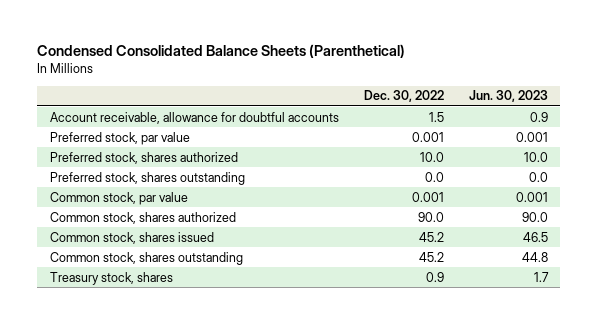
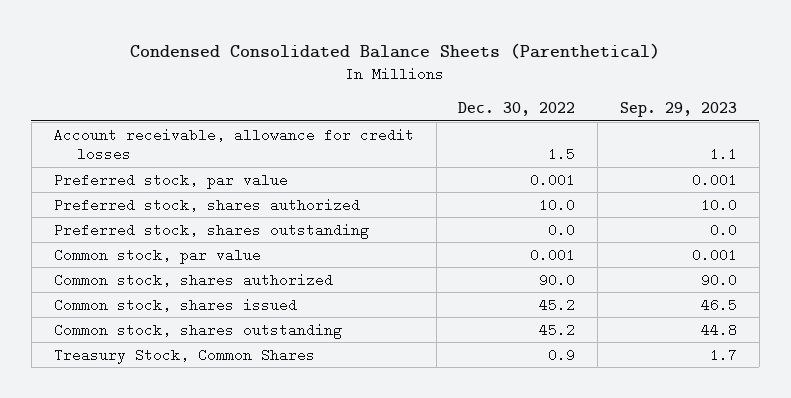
[468,90,548,103] Jun. 30, 2023 -> none
none -> [620,102,738,118] Sep. 29, 2023
[49,111,339,124] Account receivable, allowance for doubtful accounts -> [53,127,414,162] Account receivable, allowance for credit losses
[49,271,173,285] Treasury stock, shares -> [53,347,315,364] Treasury Stock, Common Shares

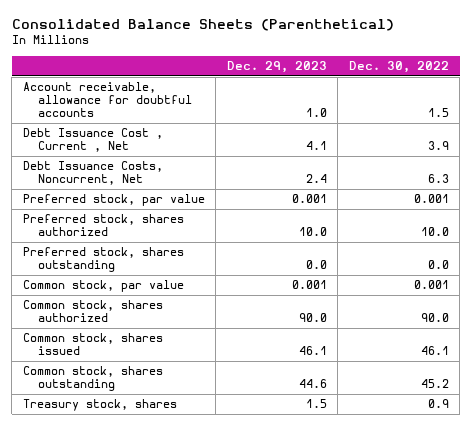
[130,42,661,59] Condensed Consolidated Balance Sheets (Parenthetical) -> [11,19,394,32] Consolidated Balance Sheets (Parenthetical)
[620,102,738,118] Sep. 29, 2023 -> none
none -> [226,60,327,73] Dec. 29, 2023
[53,127,414,162] Account receivable, allowance for credit losses -> [22,82,193,118] Account receivable, allowance for doubtful accounts
none -> [22,128,163,153] Debt Issuance Cost , Current , Net
none -> [22,161,163,186] Debt Issuance Costs, Noncurrent, Net
[539,297,576,312] 45.2 -> [420,346,449,356] 46.1
[53,347,315,364] Treasury Stock, Common Shares -> [22,399,177,412] Treasury stock, shares

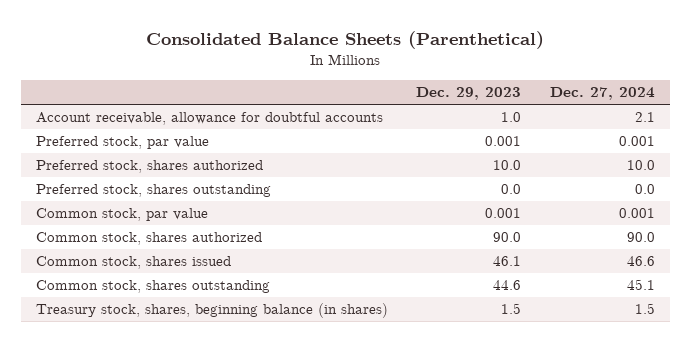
[348,60,449,73] Dec. 30, 2022 -> none
none -> [550,87,656,101] Dec. 27, 2024
[22,128,163,153] Debt Issuance Cost , Current , Net -> none
[22,161,163,186] Debt Issuance Costs, Noncurrent, Net -> none
[22,399,177,412] Treasury stock, shares -> [35,303,388,319] Treasury stock, shares, beginning balance (in shares)

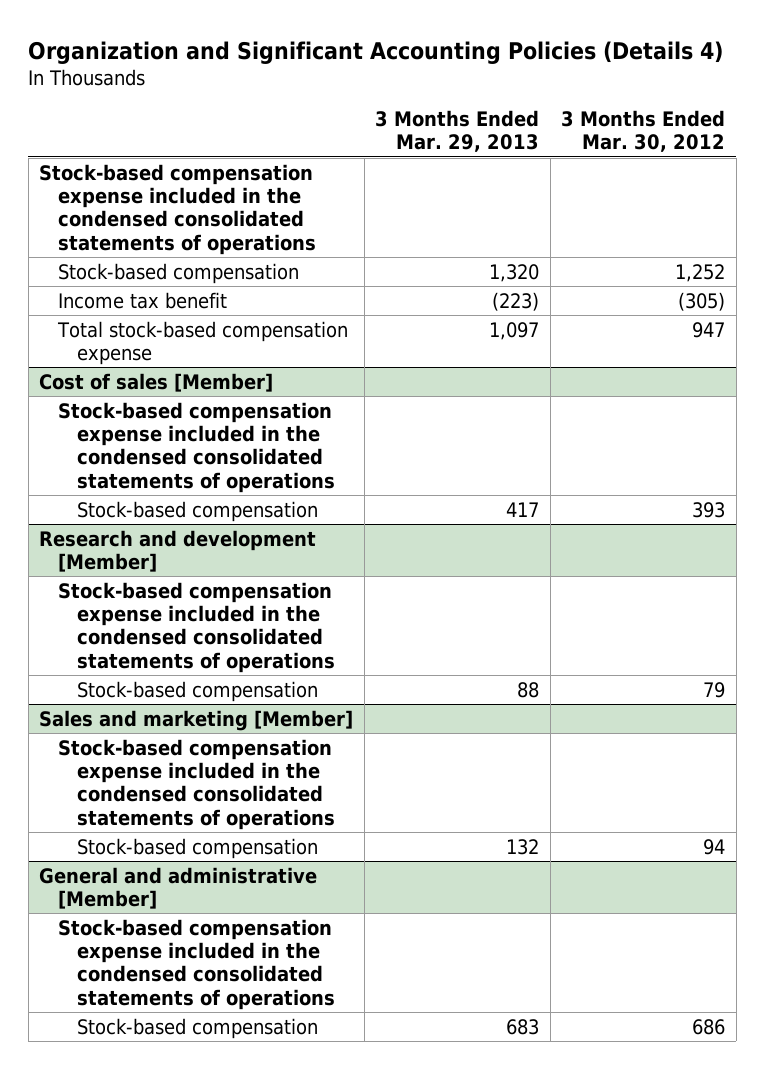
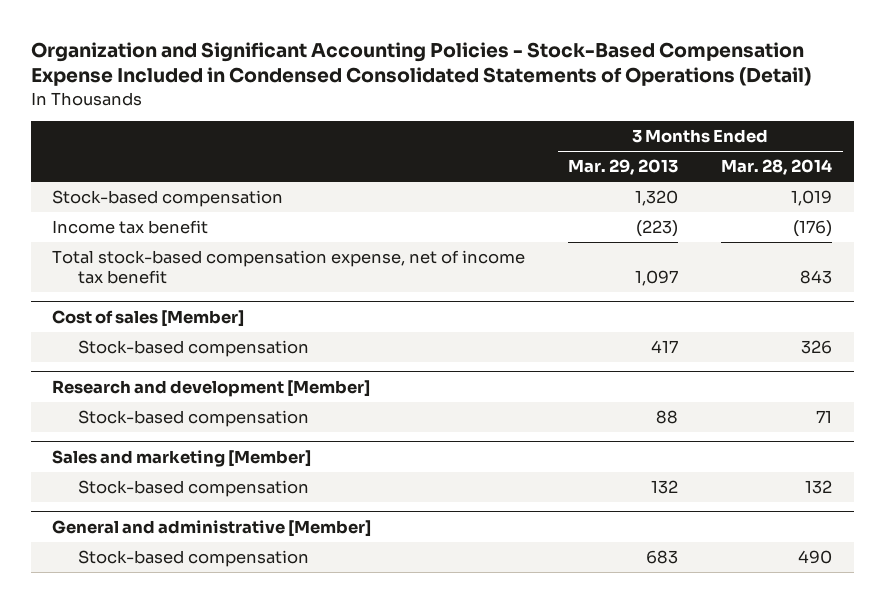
[28,40,724,64] Organization and Significant Accounting Policies (Details 4) -> [30,41,811,87] Organization and Significant Accounting Policies - Stock-Based Compensation Expense Included in Condensed Consolidated Statements of Operations (Detail)
[561,109,726,153] 3 Months Ended Mar. 30, 2012 -> none
none -> [721,159,833,176] Mar. 28, 2014
[39,163,317,255] Stock-based compensation expense included in the condensed consolidated statements of operations -> none
[57,320,349,365] Total stock-based compensation expense -> [52,250,526,284] Total stock-based compensation expense, net of income tax benefit
[58,401,336,493] Stock-based compensation expense included in the condensed consolidated statements of operations -> none
[58,581,336,673] Stock-based compensation expense included in the condensed consolidated statements of operations -> none
[58,738,336,830] Stock-based compensation expense included in the condensed consolidated statements of operations -> none
[58,918,336,1010] Stock-based compensation expense included in the condensed consolidated statements of operations -> none

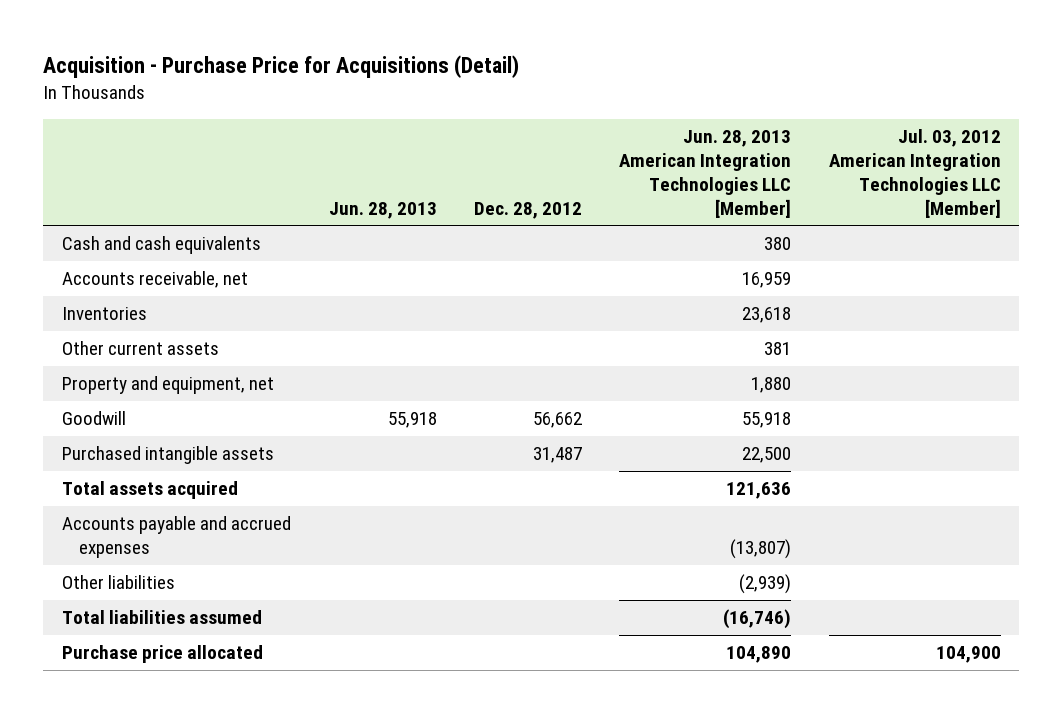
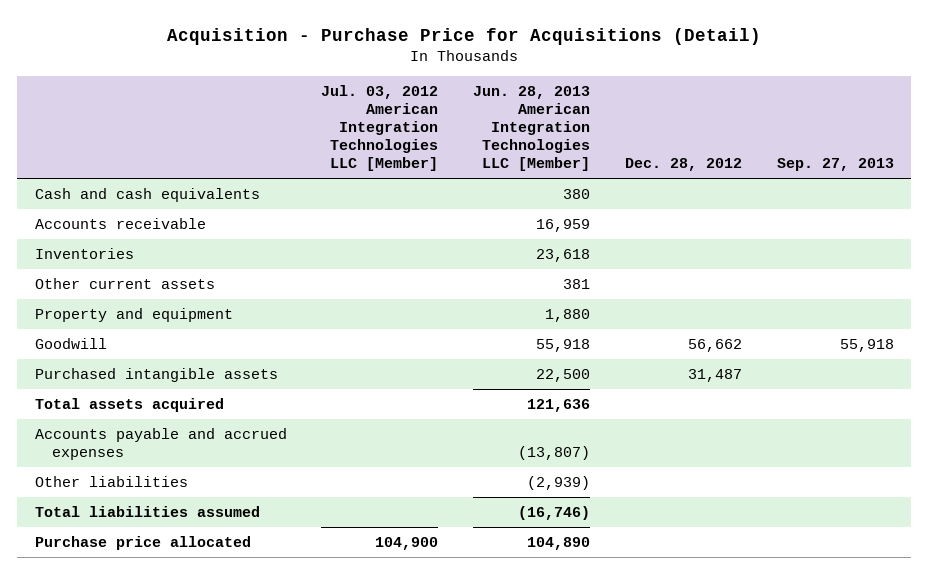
[328,201,437,219] Jun. 28, 2013 -> none
none -> [776,158,894,172] Sep. 27, 2013
[62,271,249,289] Accounts receivable, net -> [34,217,206,229] Accounts receivable
[62,376,275,395] Property and equipment, net -> [34,307,233,322] Property and equipment

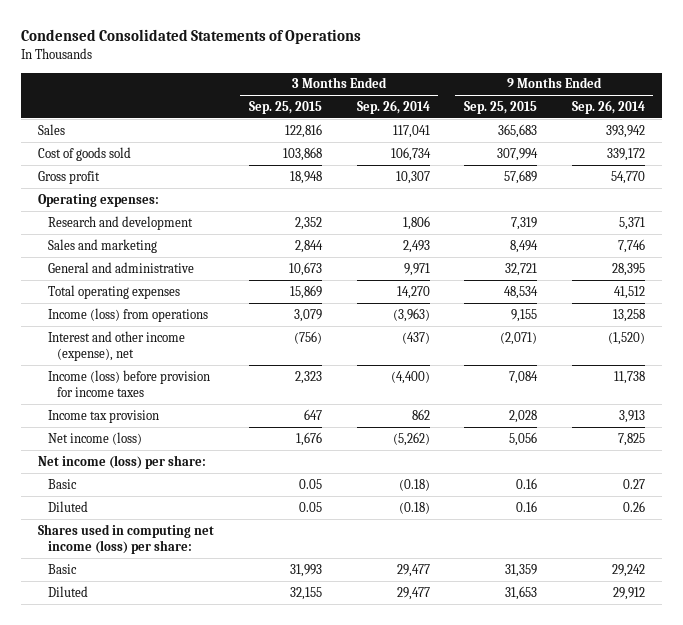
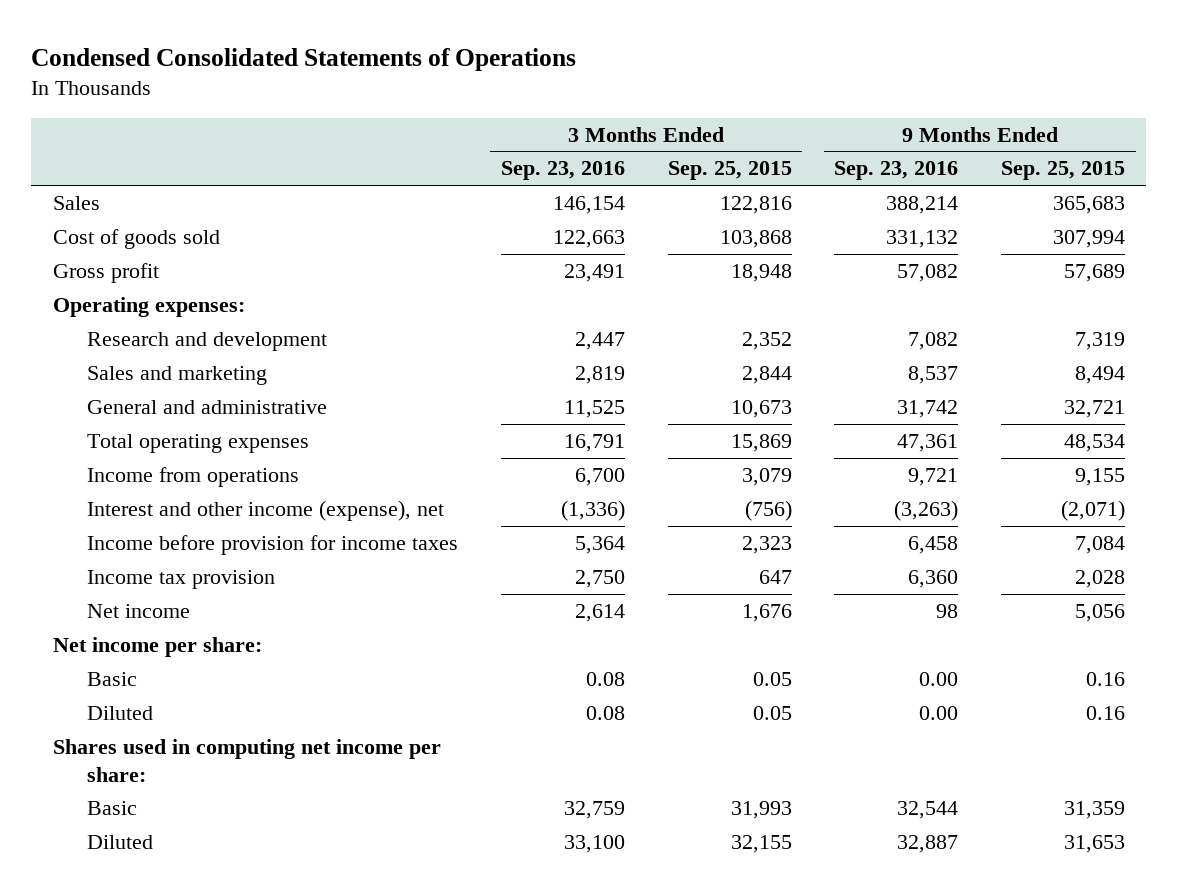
[356,100,430,115] Sep. 26, 2014 -> none
[571,100,645,115] Sep. 26, 2014 -> none
none -> [500,161,625,181] Sep. 23, 2016
none -> [834,161,959,181] Sep. 23, 2016
[47,307,208,322] Income (loss) from operations -> [87,467,300,488] Income from operations
[47,369,210,398] Income (loss) before provision for income taxes -> [87,535,459,556] Income before provision for income taxes
[47,431,142,445] Net income (loss) -> [87,604,191,619] Net income
[38,454,207,469] Net income (loss) per share: -> [52,637,262,658] Net income per share:
[38,523,215,555] Shares used in computing net income (loss) per share: -> [52,739,441,782] Shares used in computing net income per share:

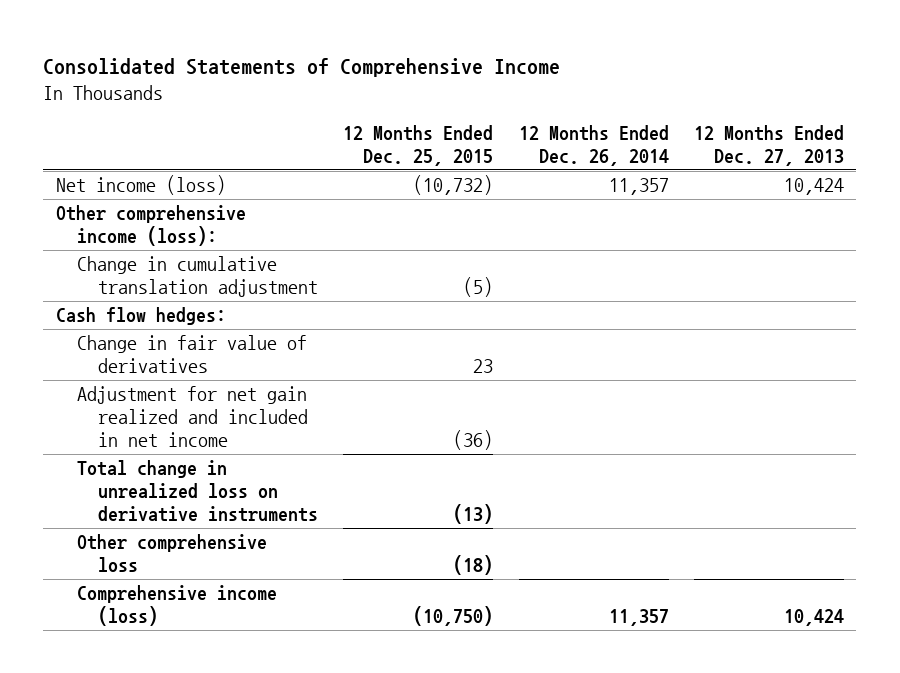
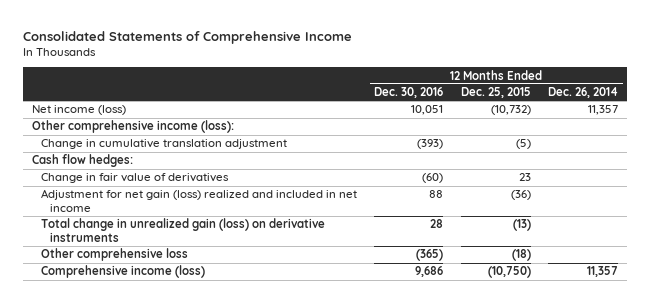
[693,125,844,166] 12 Months Ended Dec. 27, 2013 -> none
none -> [374,87,444,99] Dec. 30, 2016
[77,386,309,447] Adjustment for net gain realized and included in net income -> [41,189,358,212] Adjustment for net gain (loss) realized and included in net income
[77,460,319,522] Total change in unrealized loss on derivative instruments -> [41,218,326,242] Total change in unrealized gain (loss) on derivative instruments

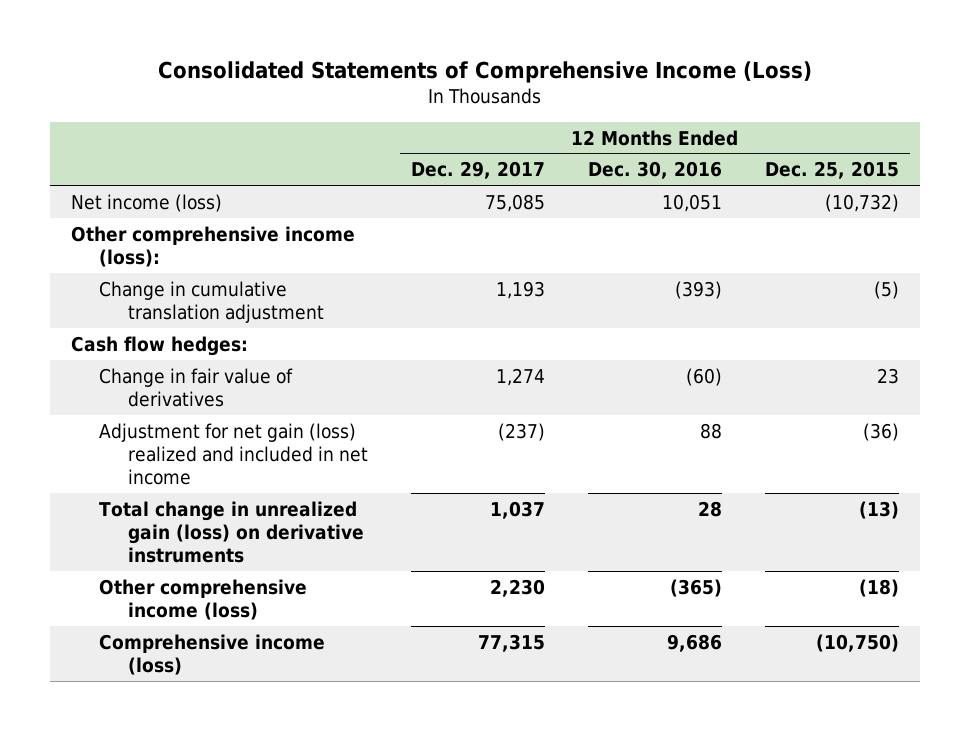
[22,30,352,44] Consolidated Statements of Comprehensive Income -> [157,61,812,84] Consolidated Statements of Comprehensive Income (Loss)
[548,87,619,99] Dec. 26, 2014 -> none
none -> [410,161,545,180] Dec. 29, 2017
[41,248,189,262] Other comprehensive loss -> [99,578,308,620] Other comprehensive income (loss)

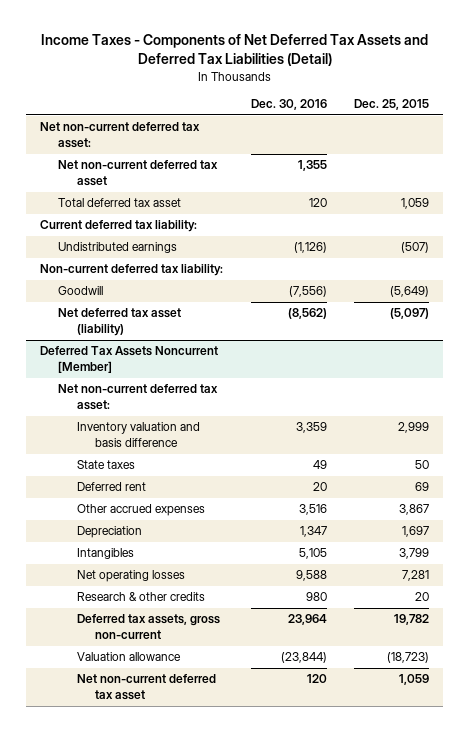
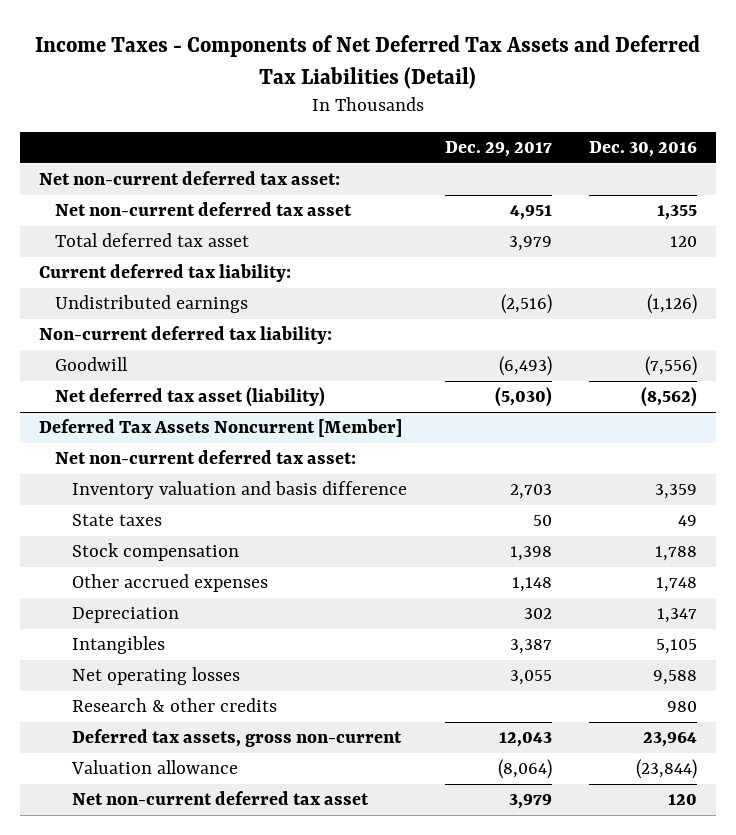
[354,99,430,111] Dec. 25, 2015 -> none
none -> [444,141,552,158] Dec. 29, 2017
[76,482,146,492] Deferred rent -> none
none -> [71,543,239,562] Stock compensation
[298,504,327,516] 3,516 -> [656,577,698,593] 1,748

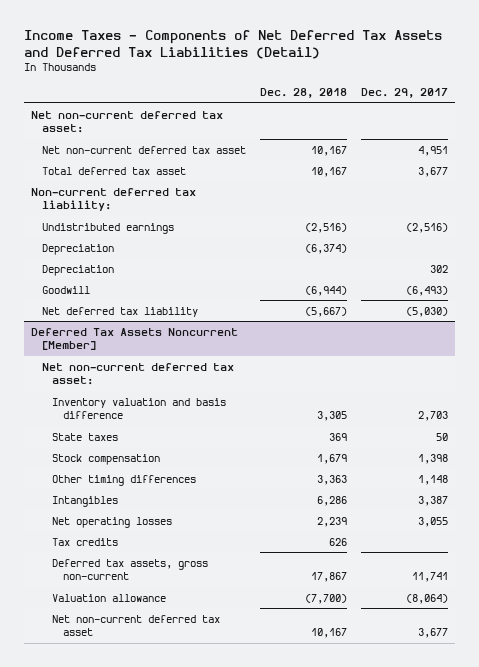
[589,141,698,158] Dec. 30, 2016 -> none
none -> [259,88,347,99] Dec. 28, 2018
[38,264,291,283] Current deferred tax liability: -> none
[508,236,552,252] 3,979 -> [418,166,449,177] 3,677
[55,295,249,314] Undistributed earnings -> [41,222,174,234] Undistributed earnings
none -> [41,243,114,255] Depreciation
none -> [41,264,114,276] Depreciation
[55,387,326,408] Net deferred tax asset (liability) -> [41,306,198,317] Net deferred tax liability
[71,607,179,624] Depreciation -> none
[71,574,268,593] Other accrued expenses -> [52,474,197,486] Other timing differences
[71,698,277,713] Research & other credits -> none
none -> [52,537,119,546] Tax credits
[498,732,552,748] 12,043 -> [412,572,449,583] 11,741
[508,794,552,810] 3,979 -> [418,628,449,639] 3,677

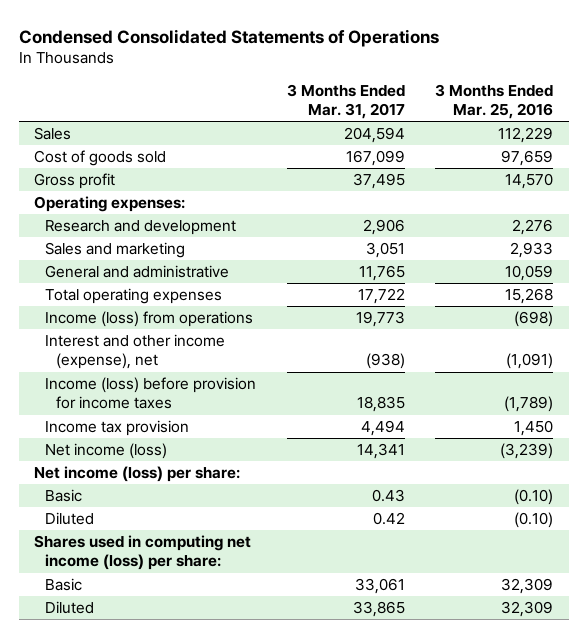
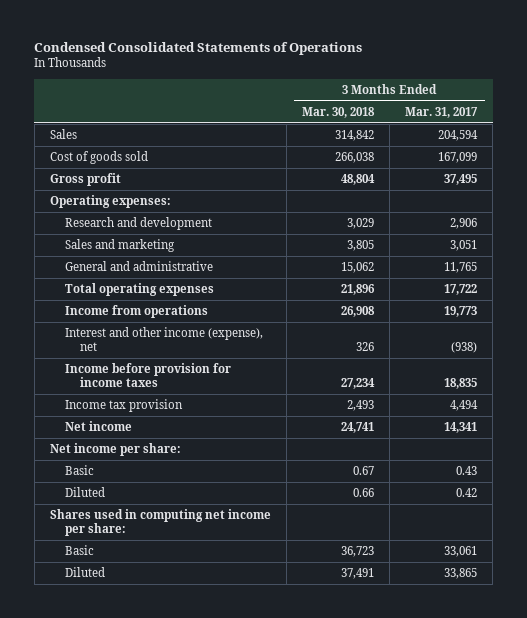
[435,83,554,120] 3 Months Ended Mar. 25, 2016 -> none
none -> [301,106,375,118] Mar. 30, 2018
[44,311,253,328] Income (loss) from operations -> [65,305,209,319] Income from operations
[44,377,256,410] Income (loss) before provision for income taxes -> [65,363,232,388] Income before provision for income taxes
[44,443,167,460] Net income (loss) -> [65,421,133,432] Net income
[33,466,240,483] Net income (loss) per share: -> [49,443,181,457] Net income per share:
[33,535,251,571] Shares used in computing net income (loss) per share: -> [49,509,271,537] Shares used in computing net income per share:

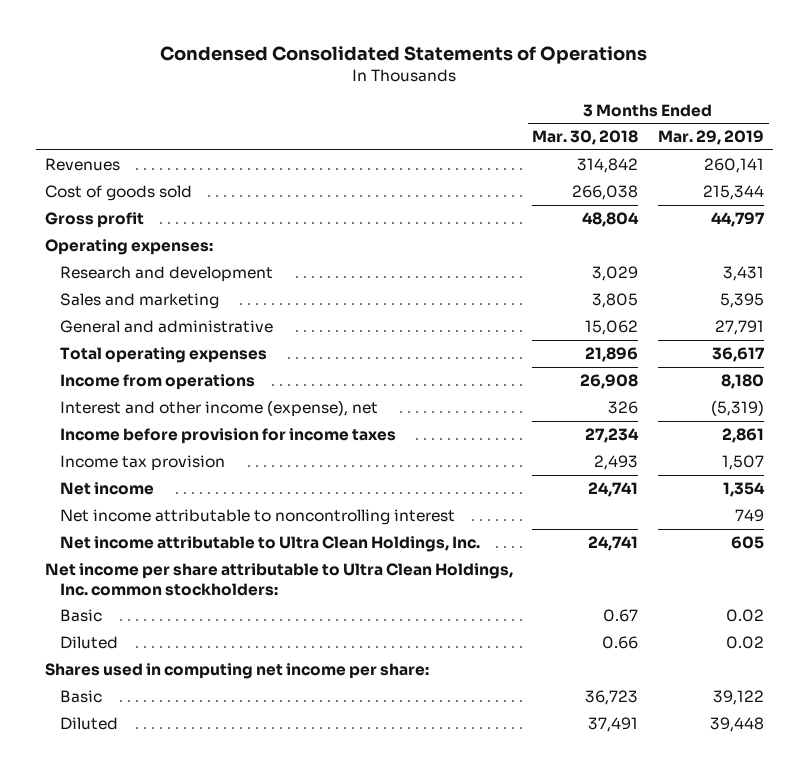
[405,106,479,118] Mar. 31, 2017 -> none
none -> [657,130,764,146] Mar. 29, 2019
[49,129,77,140] Sales -> [45,157,121,171] Revenues
none -> [60,508,456,525] Net income attributable to noncontrolling interest
none -> [60,535,481,552] Net income attributable to Ultra Clean Holdings, Inc.
[49,443,181,457] Net income per share: -> [45,562,514,596] Net income per share attributable to Ultra Clean Holdings, Inc. common stockholders:

